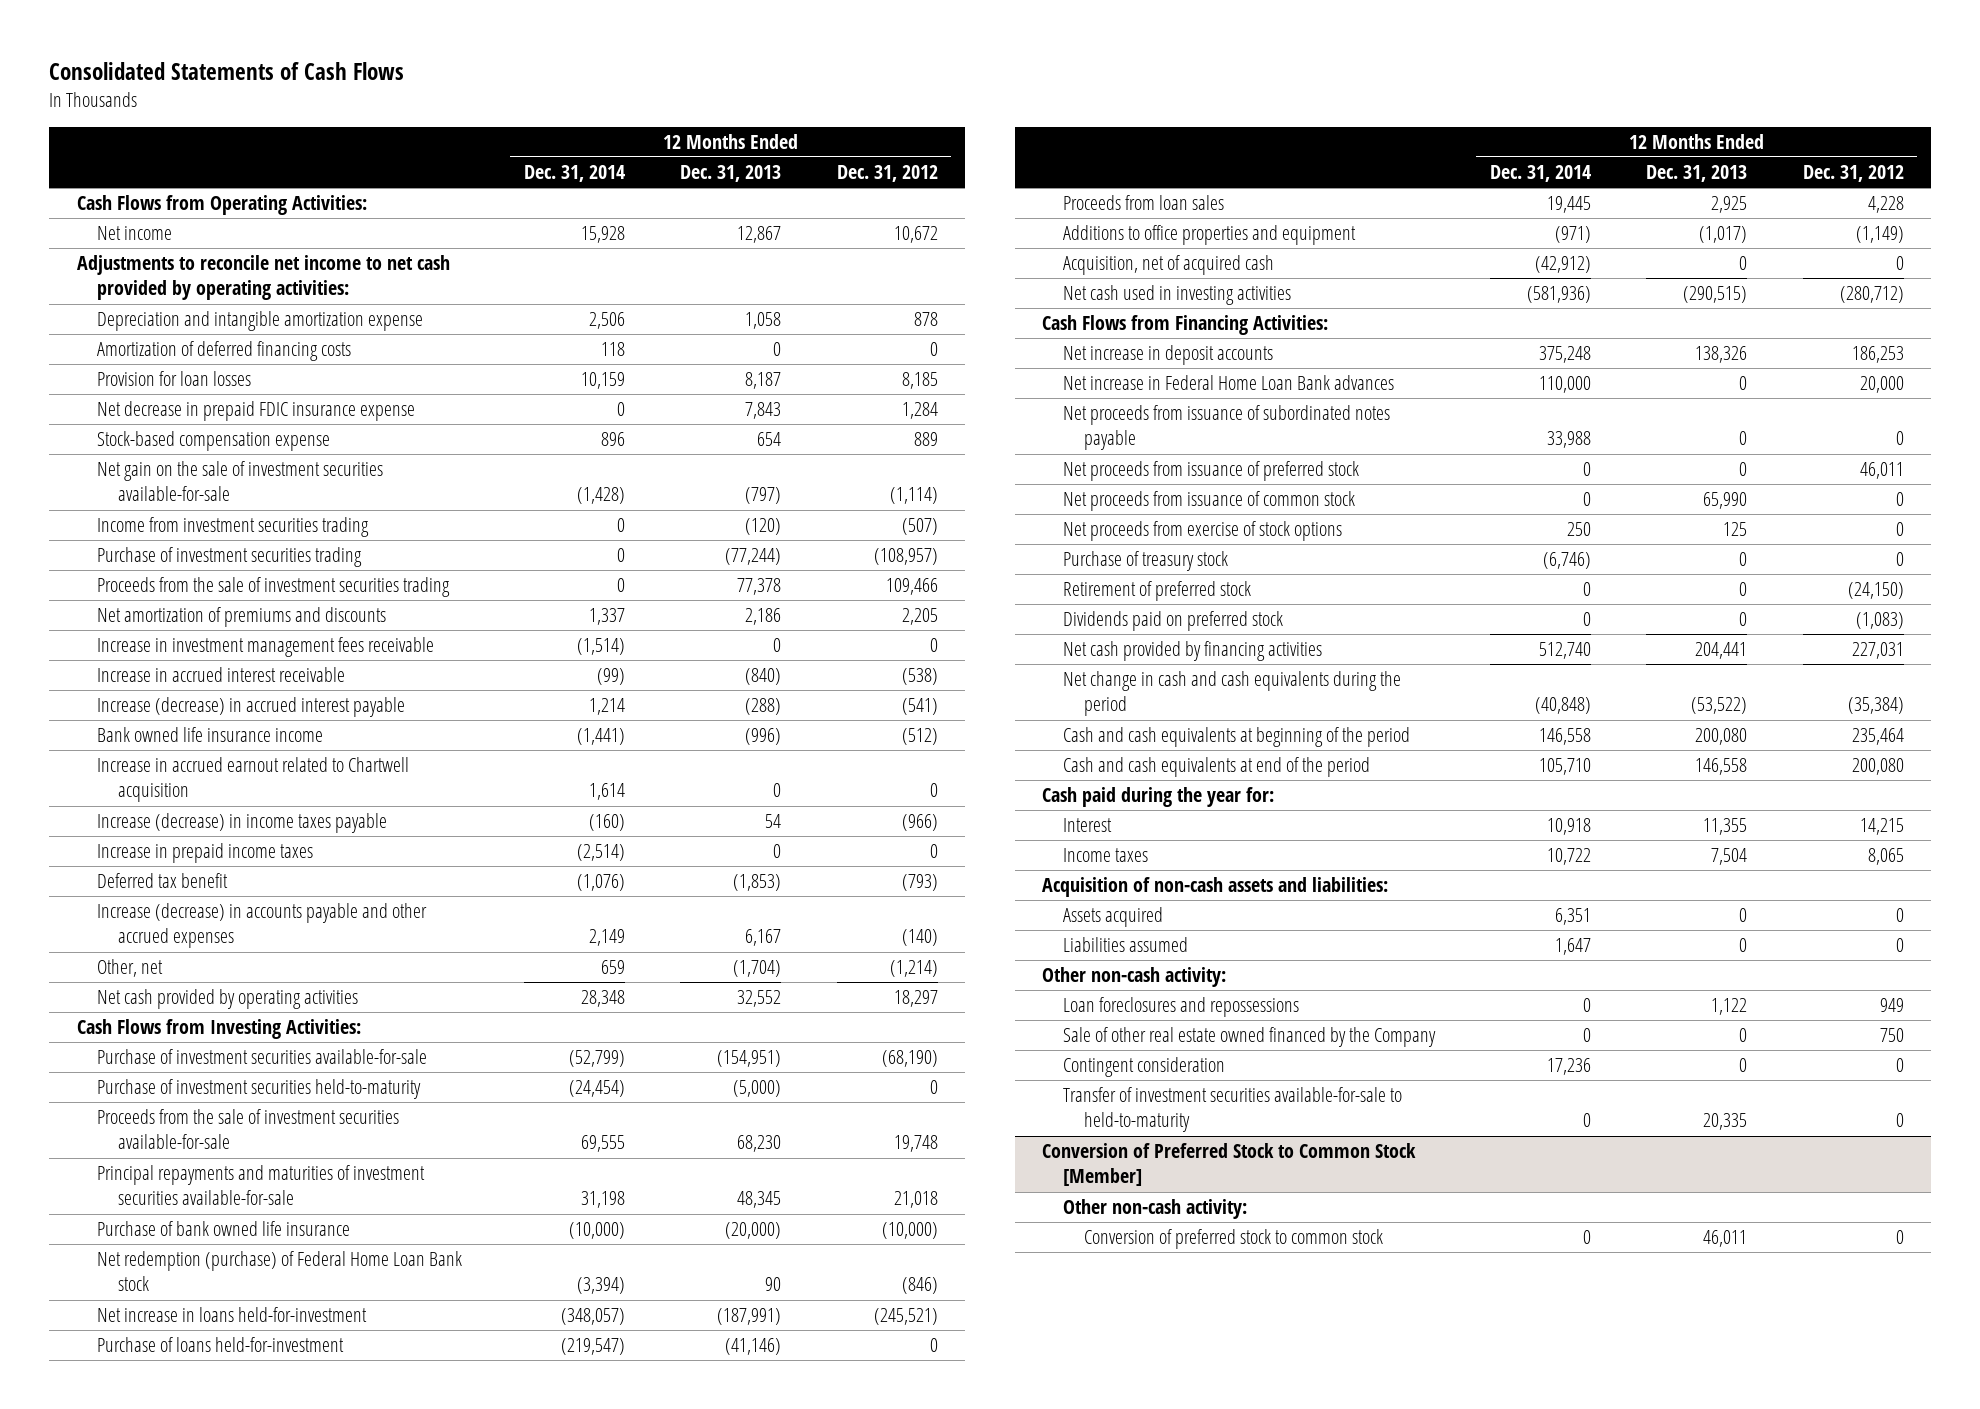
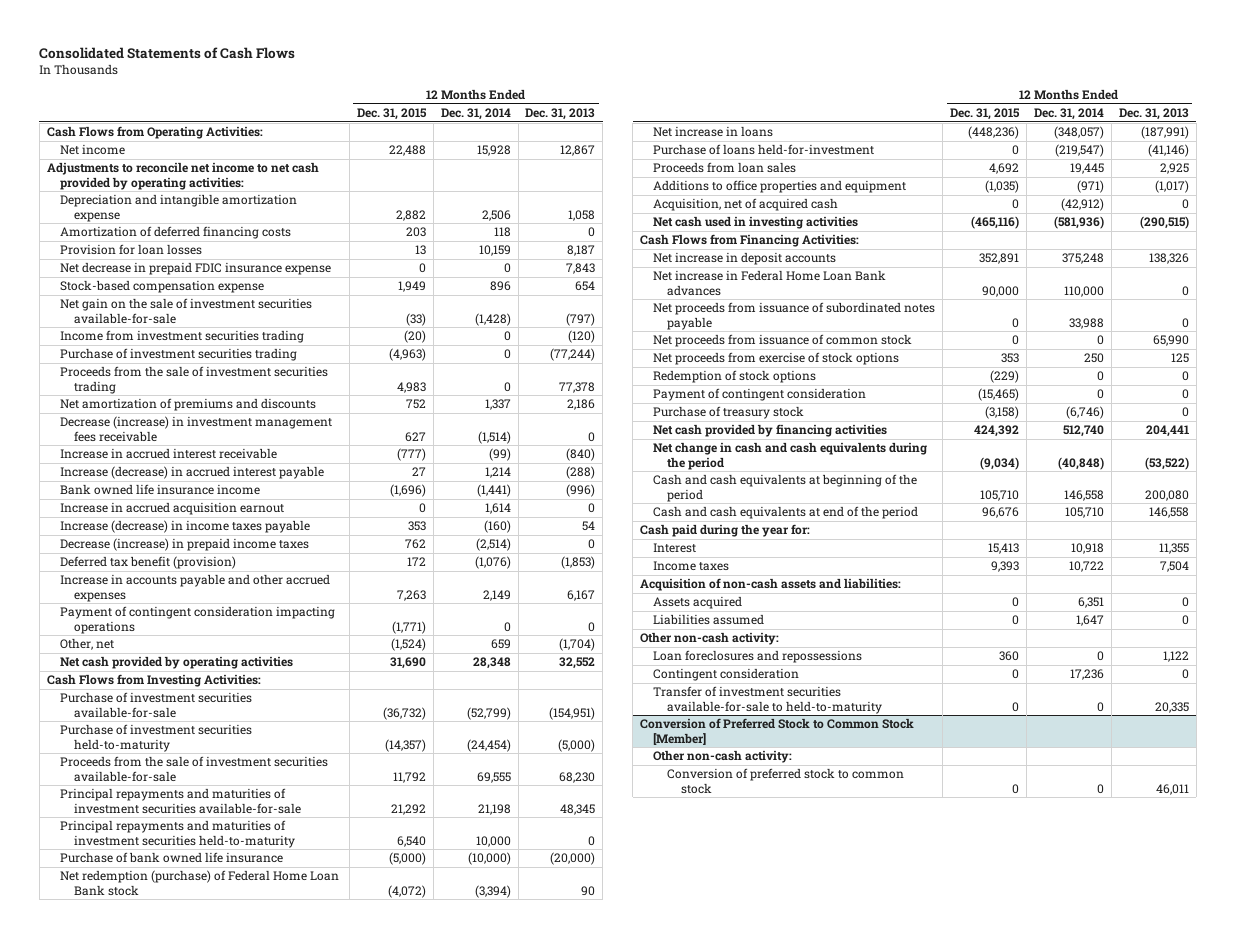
[836,165,938,183] Dec. 31, 2012 -> none
none -> [356,108,427,121] Dec. 31, 2015
[97,637,435,658] Increase in investment management fees receivable -> [60,416,333,442] Decrease (increase) in investment management fees receivable
[97,757,410,803] Increase in accrued earnout related to Chartwell acquisition -> [60,502,285,516] Increase in accrued acquisition earnout
[97,843,314,864] Increase in prepaid income taxes -> [60,538,310,552] Decrease (increase) in prepaid income taxes
[97,873,229,889] Deferred tax benefit -> [60,556,237,570] Deferred tax benefit (provision)
[97,903,428,949] Increase (decrease) in accounts payable and other accrued expenses -> [60,574,331,602] Increase in accounts payable and other accrued expenses
none -> [60,606,336,634] Payment of contingent consideration impacting operations
[581,1191,626,1209] 31,198 -> [477,803,511,815] 21,198
none -> [60,820,295,848] Principal repayments and maturities of investment securities held-to-maturity
[97,1307,368,1323] Net increase in loans held-for-investment -> [653,126,774,138] Net increase in loans
[1063,461,1360,482] Net proceeds from issuance of preferred stock -> none
none -> [653,370,817,384] Redemption of stock options
none -> [653,388,867,402] Payment of contingent consideration
[1063,581,1252,602] Retirement of preferred stock -> none
[1063,611,1284,632] Dividends paid on preferred stock -> none
[1063,1027,1437,1048] Sale of other real estate owned financed by the Company -> none

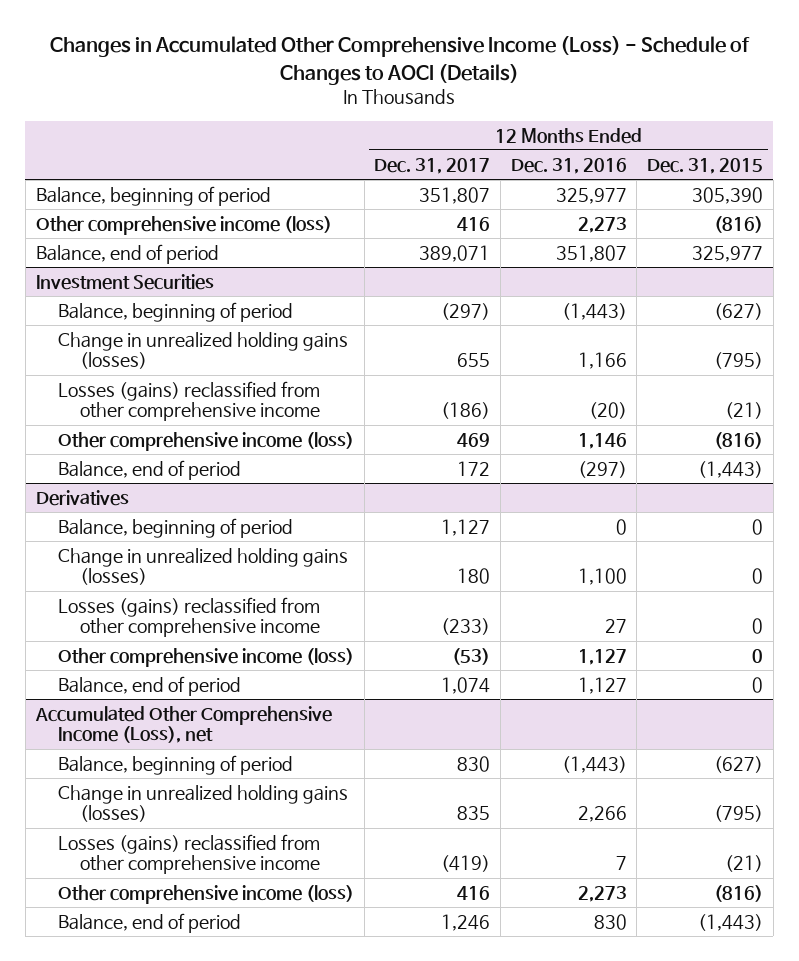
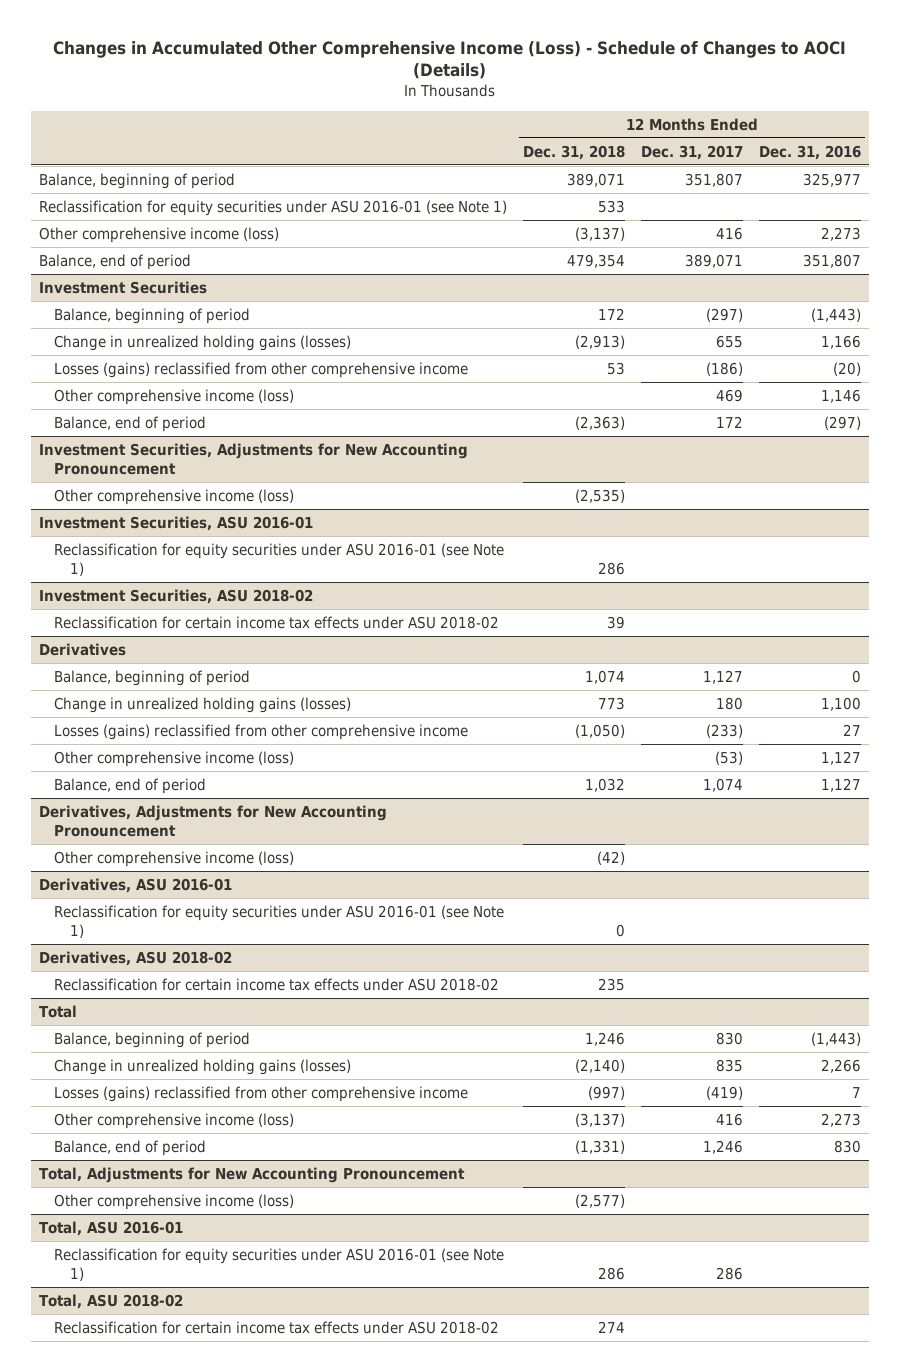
[647,157,764,174] Dec. 31, 2015 -> none
none -> [522,144,625,160] Dec. 31, 2018
none -> [38,199,507,216] Reclassification for equity securities under ASU 2016-01 (see Note 1)
none -> [38,442,468,475] Investment Securities, Adjustments for New Accounting Pronouncement
none -> [54,488,295,505] Other comprehensive income (loss)
none -> [38,515,313,531] Investment Securities, ASU 2016-01
none -> [54,542,505,576] Reclassification for equity securities under ASU 2016-01 (see Note 1)
none -> [38,588,313,604] Investment Securities, ASU 2018-02
none -> [54,615,500,629] Reclassification for certain income tax effects under ASU 2018-02
none -> [38,804,387,837] Derivatives, Adjustments for New Accounting Pronouncement
none -> [54,850,295,867] Other comprehensive income (loss)
none -> [38,877,232,893] Derivatives, ASU 2016-01
none -> [54,904,505,938] Reclassification for equity securities under ASU 2016-01 (see Note 1)
none -> [38,950,232,966] Derivatives, ASU 2018-02
none -> [54,977,500,991] Reclassification for certain income tax effects under ASU 2018-02
[34,705,332,744] Accumulated Other Comprehensive Income (Loss), net -> [38,1004,77,1018] Total
none -> [38,1166,465,1183] Total, Adjustments for New Accounting Pronouncement
none -> [54,1193,295,1210] Other comprehensive income (loss)
none -> [38,1220,183,1236] Total, ASU 2016-01
none -> [54,1247,505,1281] Reclassification for equity securities under ASU 2016-01 (see Note 1)
none -> [38,1293,183,1309] Total, ASU 2018-02
none -> [54,1320,500,1334] Reclassification for certain income tax effects under ASU 2018-02

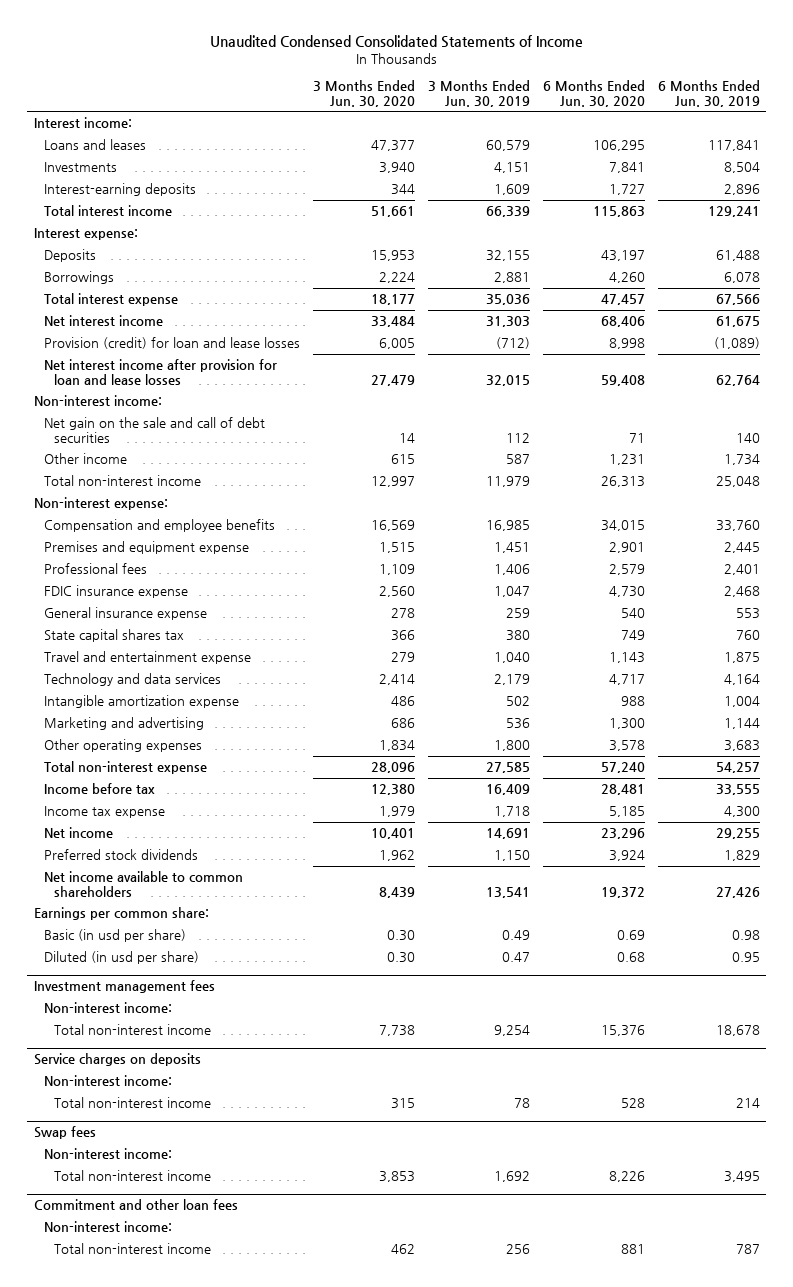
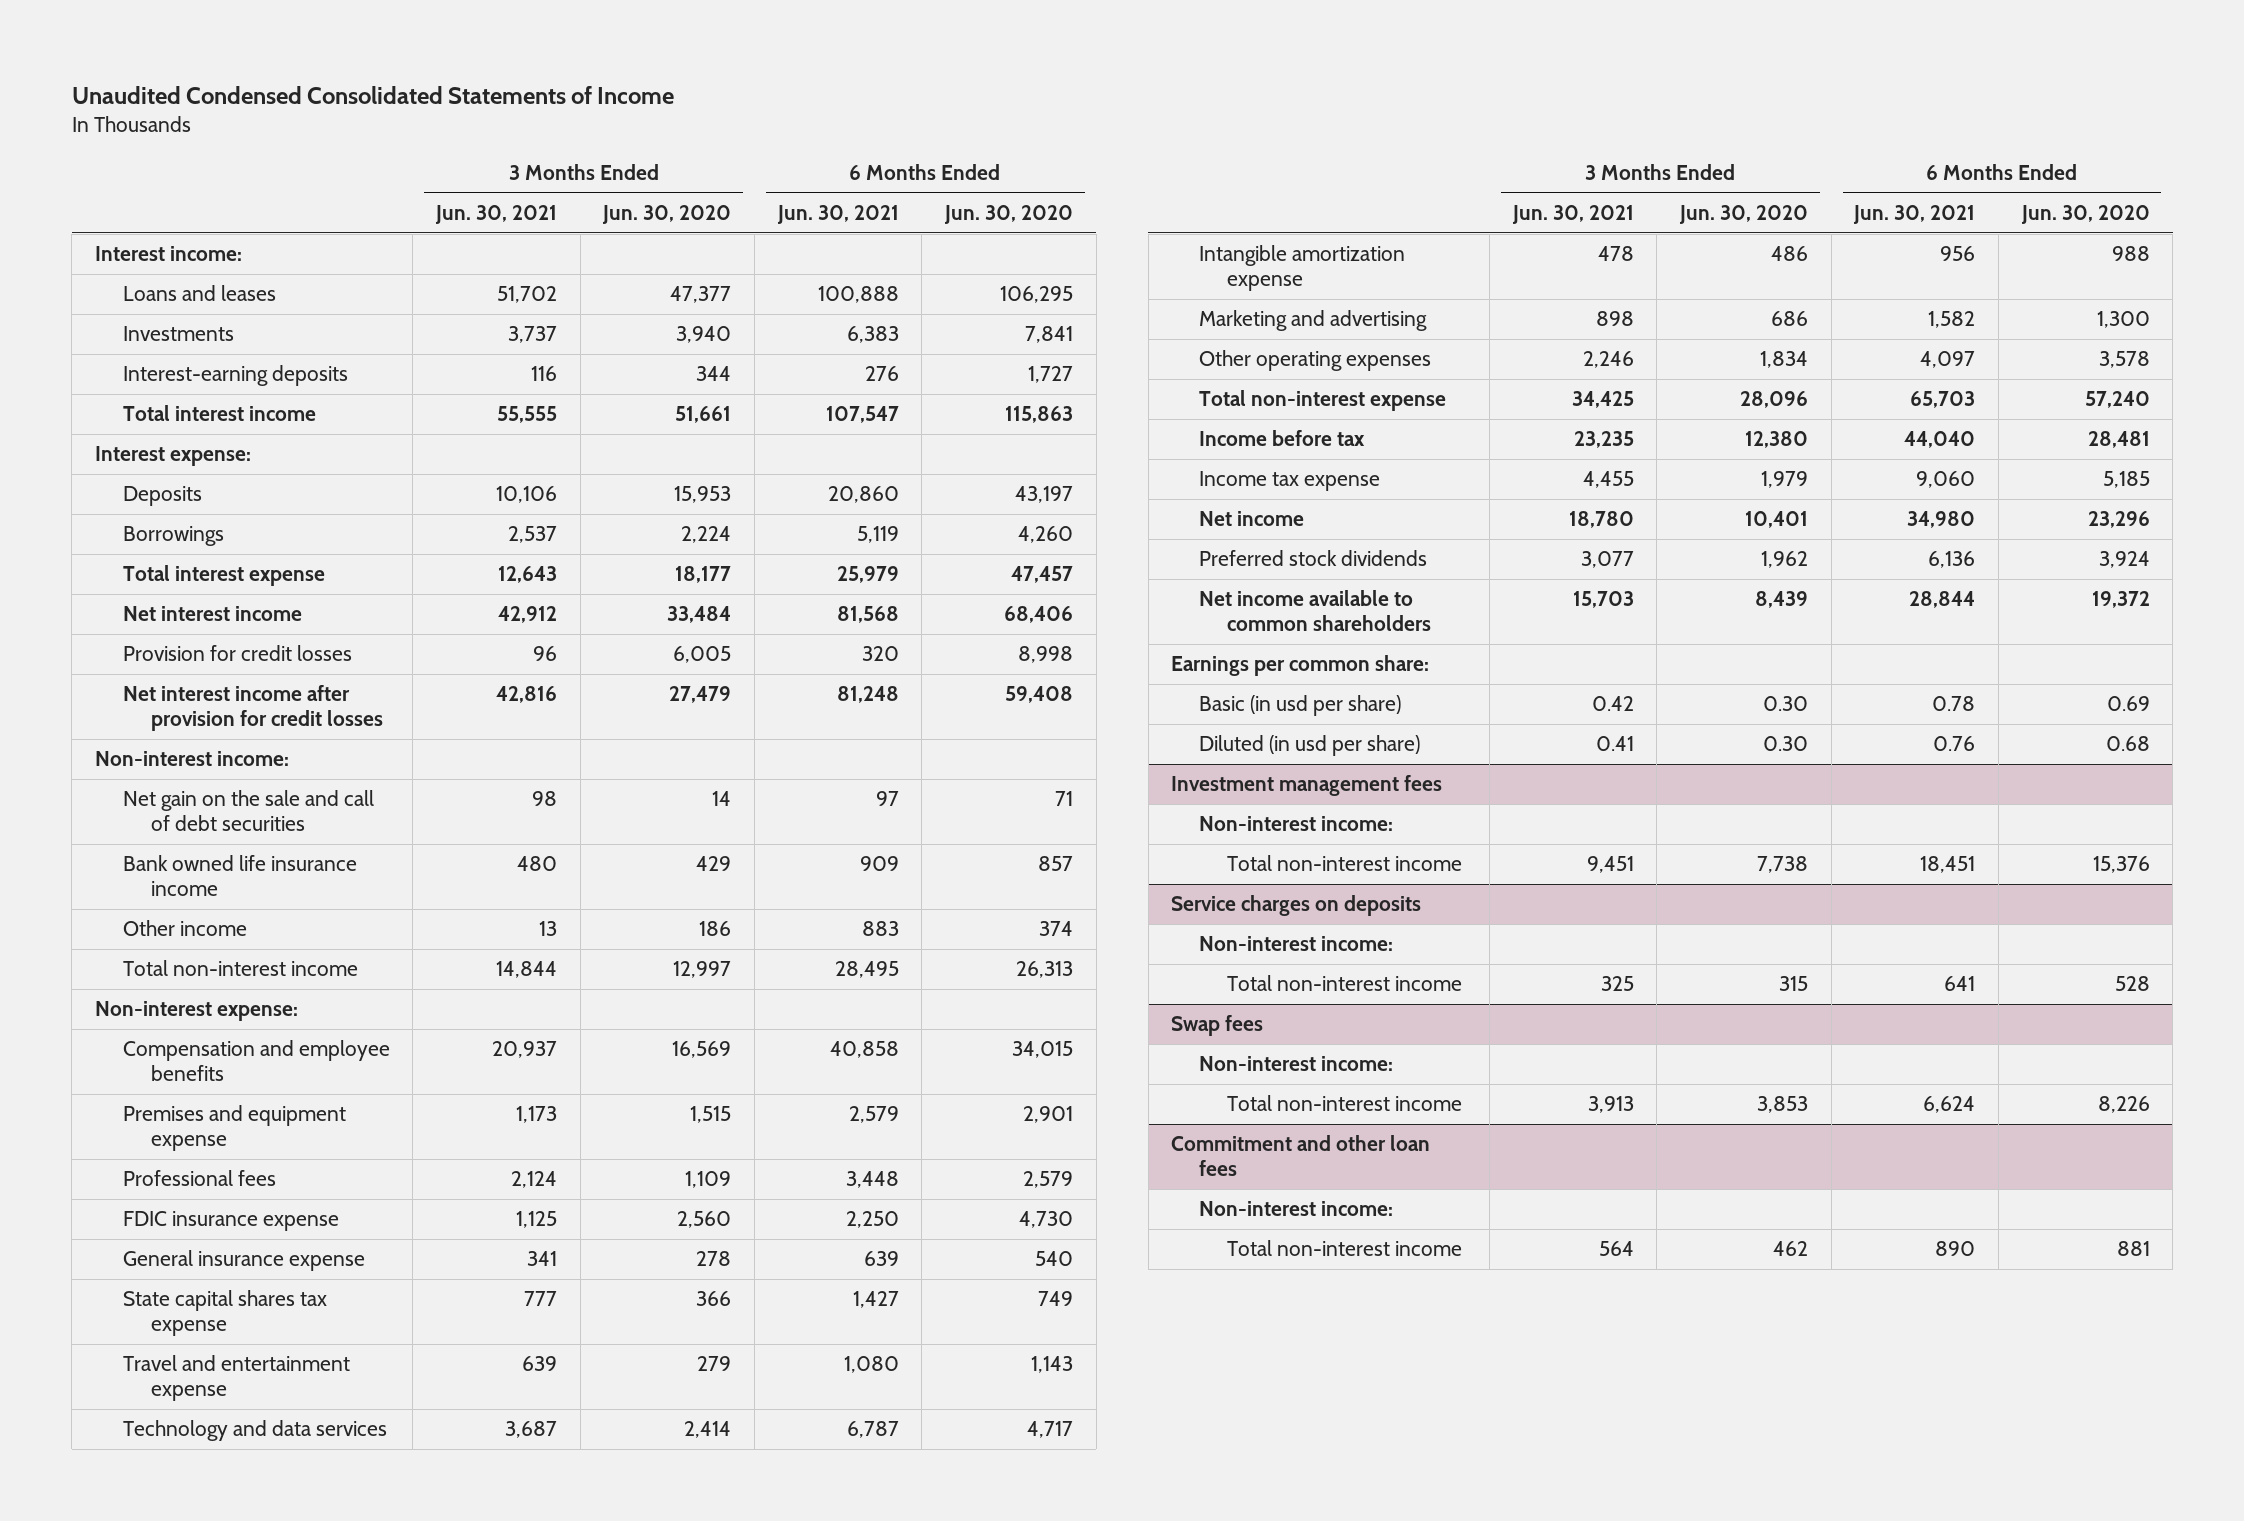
[427,80,530,107] 3 Months Ended Jun. 30, 2019 -> none
[657,80,760,107] 6 Months Ended Jun. 30, 2019 -> none
none -> [435,205,558,225] Jun. 30, 2021
none -> [776,205,899,225] Jun. 30, 2021
[43,337,300,350] Provision (credit) for loan and lease losses -> [122,645,352,662] Provision for credit losses
[43,359,277,385] Net interest income after provision for loan and lease losses -> [122,685,383,732] Net interest income after provision for credit losses
none -> [122,855,357,897] Bank owned life insurance income
[390,454,415,465] 615 -> [699,921,732,937] 186
[608,454,645,466] 1,231 -> [1039,921,1074,937] 374
[43,629,184,643] State capital shares tax -> [122,1290,327,1337] State capital shares tax expense

